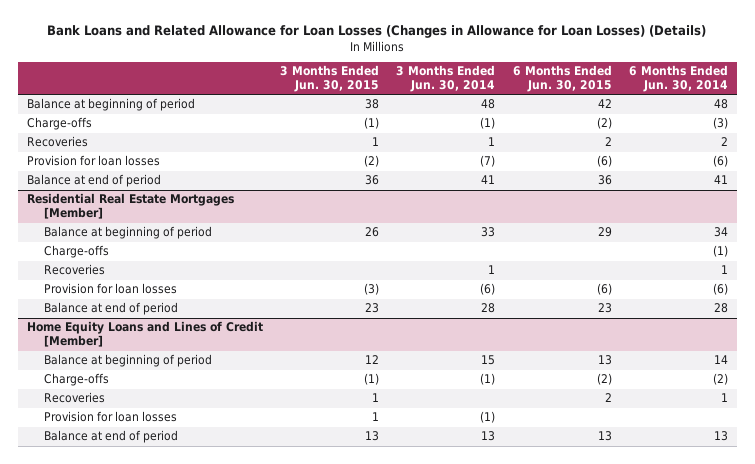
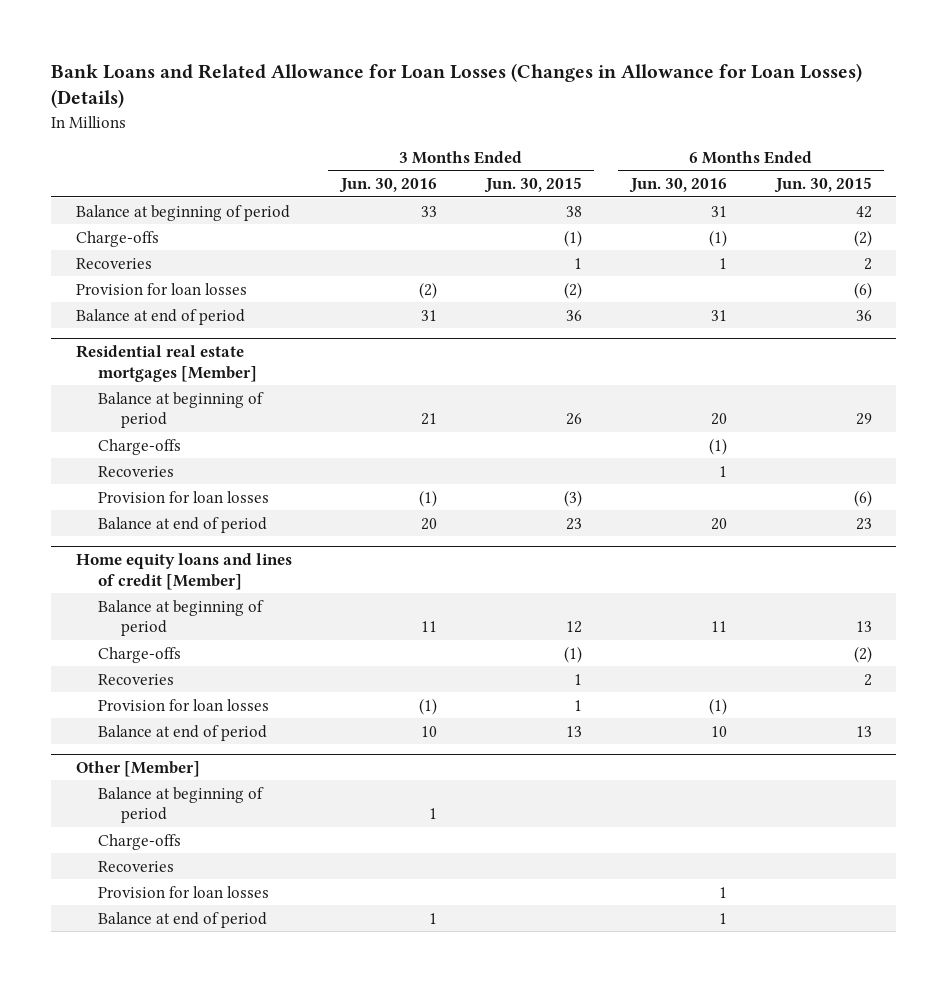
[396,65,496,93] 3 Months Ended Jun. 30, 2014 -> none
[628,65,728,93] 6 Months Ended Jun. 30, 2014 -> none
none -> [338,178,437,194] Jun. 30, 2016
none -> [628,178,727,194] Jun. 30, 2016
[26,193,234,220] Residential Real Estate Mortgages [Member] -> [75,345,258,382] Residential real estate mortgages [Member]
[26,321,263,348] Home Equity Loans and Lines of Credit [Member] -> [75,553,292,590] Home equity loans and lines of credit [Member]
none -> [75,761,200,778] Other [Member]
none -> [98,786,265,824] Balance at beginning of period
none -> [98,833,182,850] Charge-offs
none -> [98,860,175,872] Recoveries
none -> [98,885,270,898] Provision for loan losses
none -> [98,911,268,928] Balance at end of period

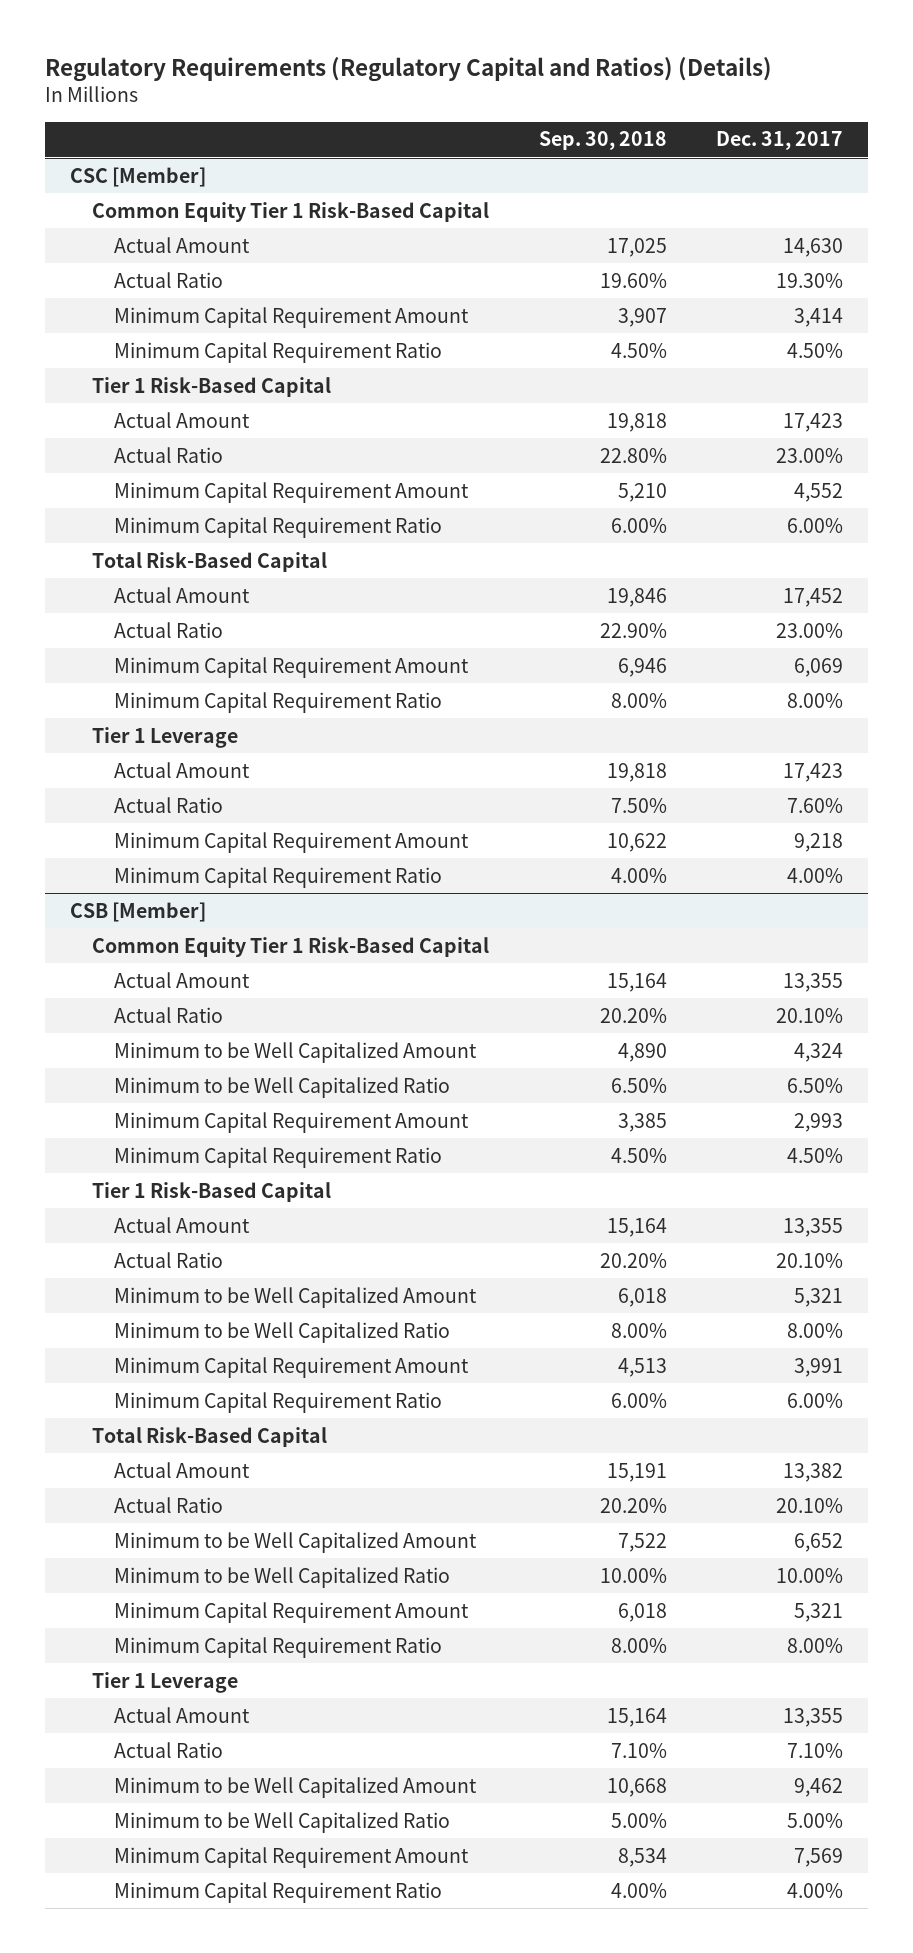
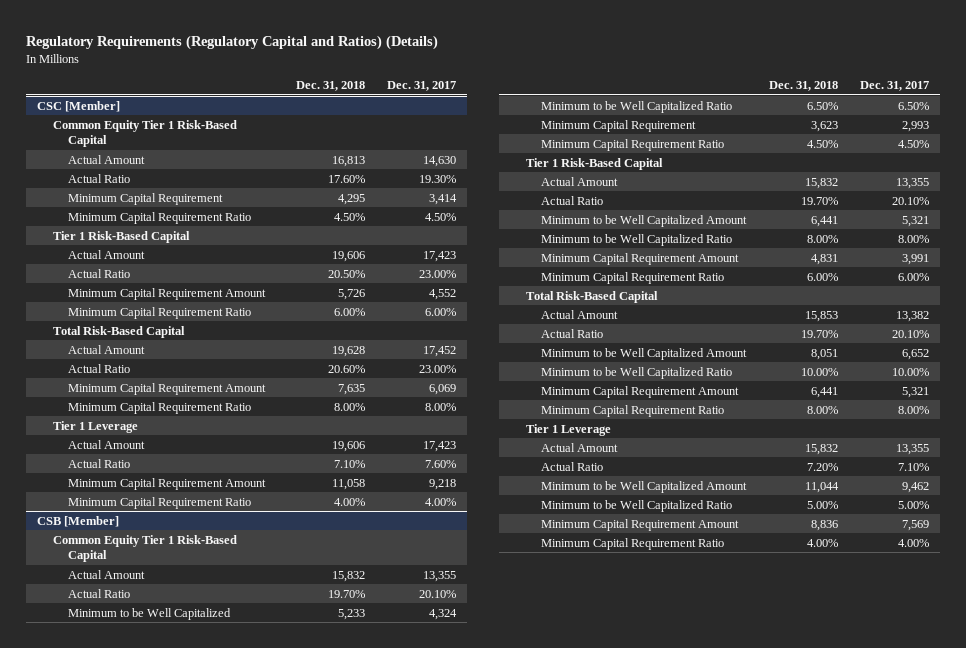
[538,131,667,151] Sep. 30, 2018 -> none
none -> [295,81,365,92] Dec. 31, 2018
[114,306,470,328] Minimum Capital Requirement Amount -> [68,192,224,205] Minimum Capital Requirement
[114,1041,478,1063] Minimum to be Well Capitalized Amount -> [68,607,232,620] Minimum to be Well Capitalized
[114,1111,470,1133] Minimum Capital Requirement Amount -> [541,119,697,132] Minimum Capital Requirement

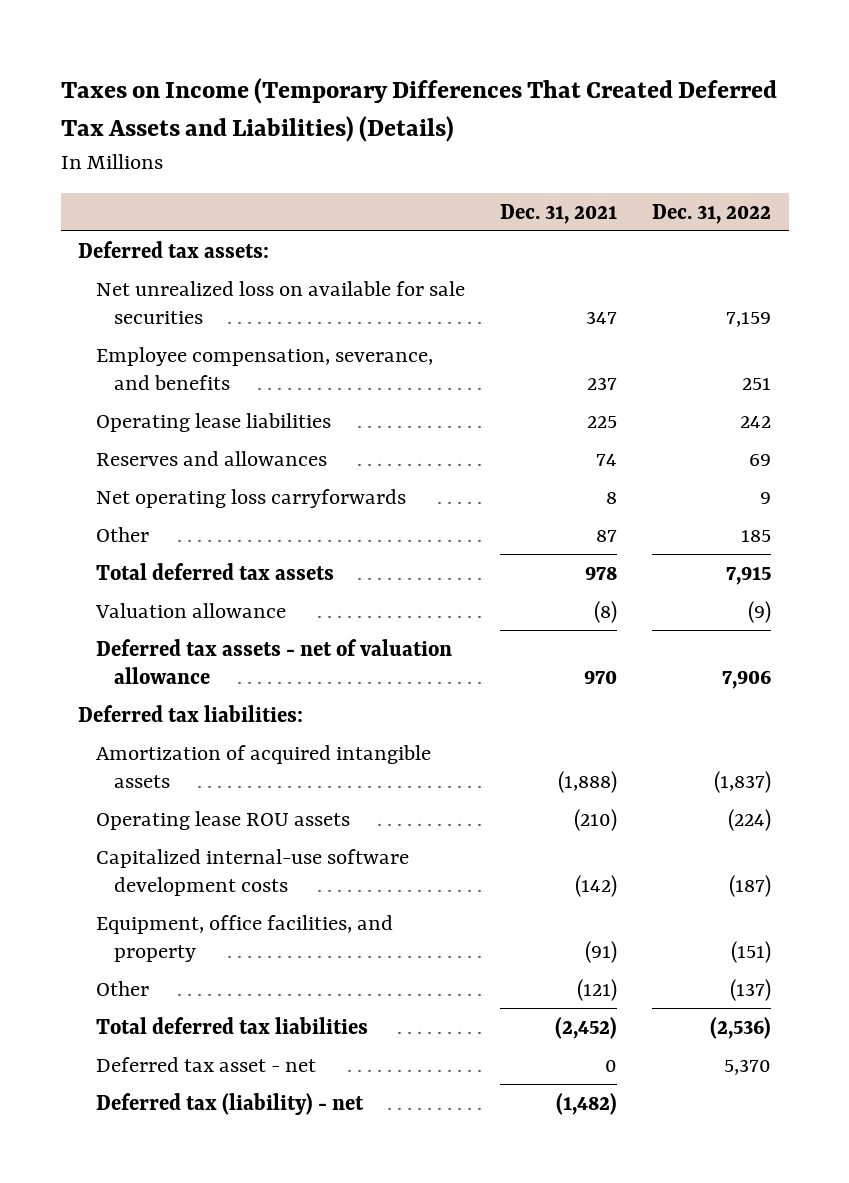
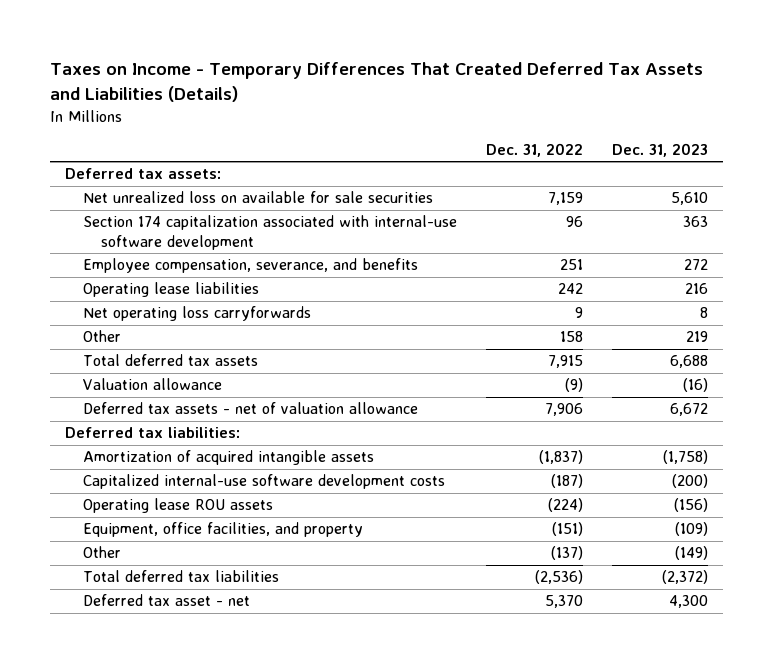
[60,78,777,142] Taxes on Income (Temporary Differences That Created Deferred Tax Assets and Liabilities) (Details) -> [50,62,704,102] Taxes on Income - Temporary Differences That Created Deferred Tax Assets and Liabilities (Details)
[500,203,618,224] Dec. 31, 2021 -> none
none -> [612,142,709,157] Dec. 31, 2023
none -> [82,215,457,251] Section 174 capitalization associated with internal-use software development
[95,450,327,466] Reserves and allowances -> none
[741,529,772,542] 185 -> [560,331,584,343] 158
[95,810,350,830] Operating lease ROU assets -> [82,498,273,514] Operating lease ROU assets
[95,1092,364,1115] Deferred tax (liability) - net -> none

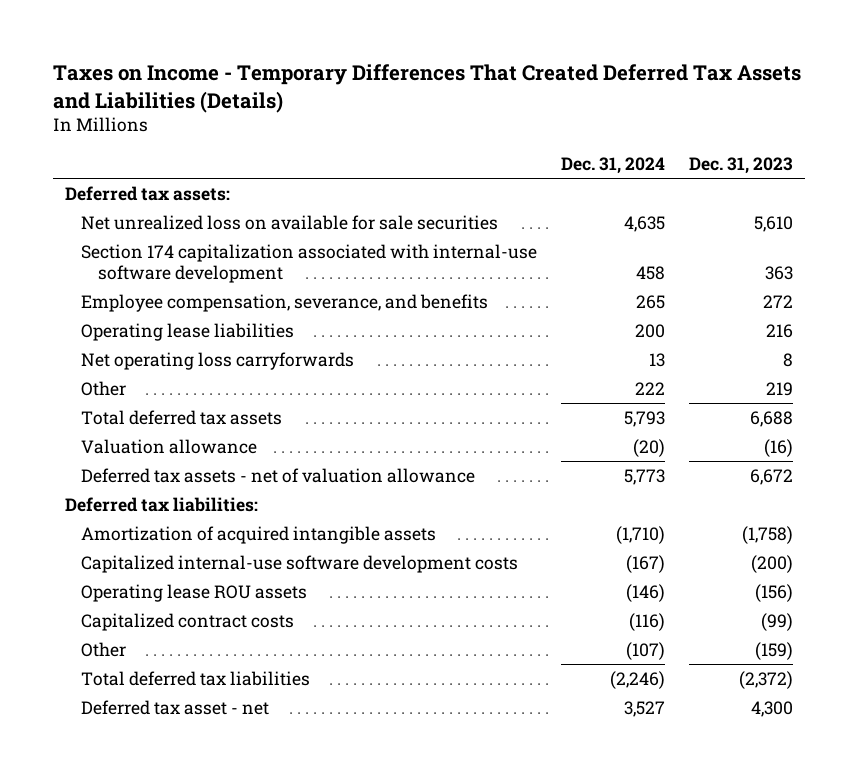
[486,142,584,157] Dec. 31, 2022 -> none
none -> [561,157,666,175] Dec. 31, 2024
[82,522,363,538] Equipment, office facilities, and property -> none
none -> [81,613,295,632] Capitalized contract costs
[675,546,709,561] (149) -> [755,642,794,661] (159)

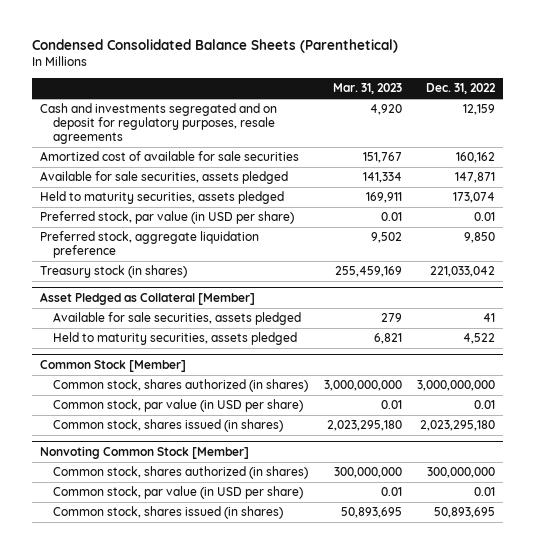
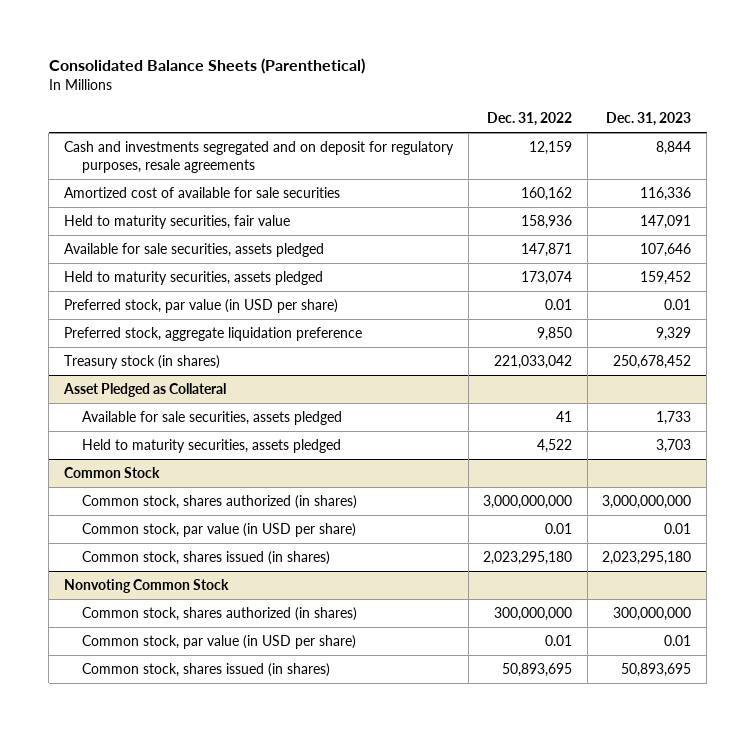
[31,39,398,54] Condensed Consolidated Balance Sheets (Parenthetical) -> [48,57,365,74] Consolidated Balance Sheets (Parenthetical)
[332,83,402,95] Mar. 31, 2023 -> none
none -> [606,112,692,127] Dec. 31, 2023
none -> [64,215,291,230] Held to maturity securities, fair value
[39,292,255,306] Asset Pledged as Collateral [Member] -> [63,383,227,398] Asset Pledged as Collateral
[39,360,186,373] Common Stock [Member] -> [64,467,161,479] Common Stock
[39,446,249,460] Nonvoting Common Stock [Member] -> [64,579,230,594] Nonvoting Common Stock

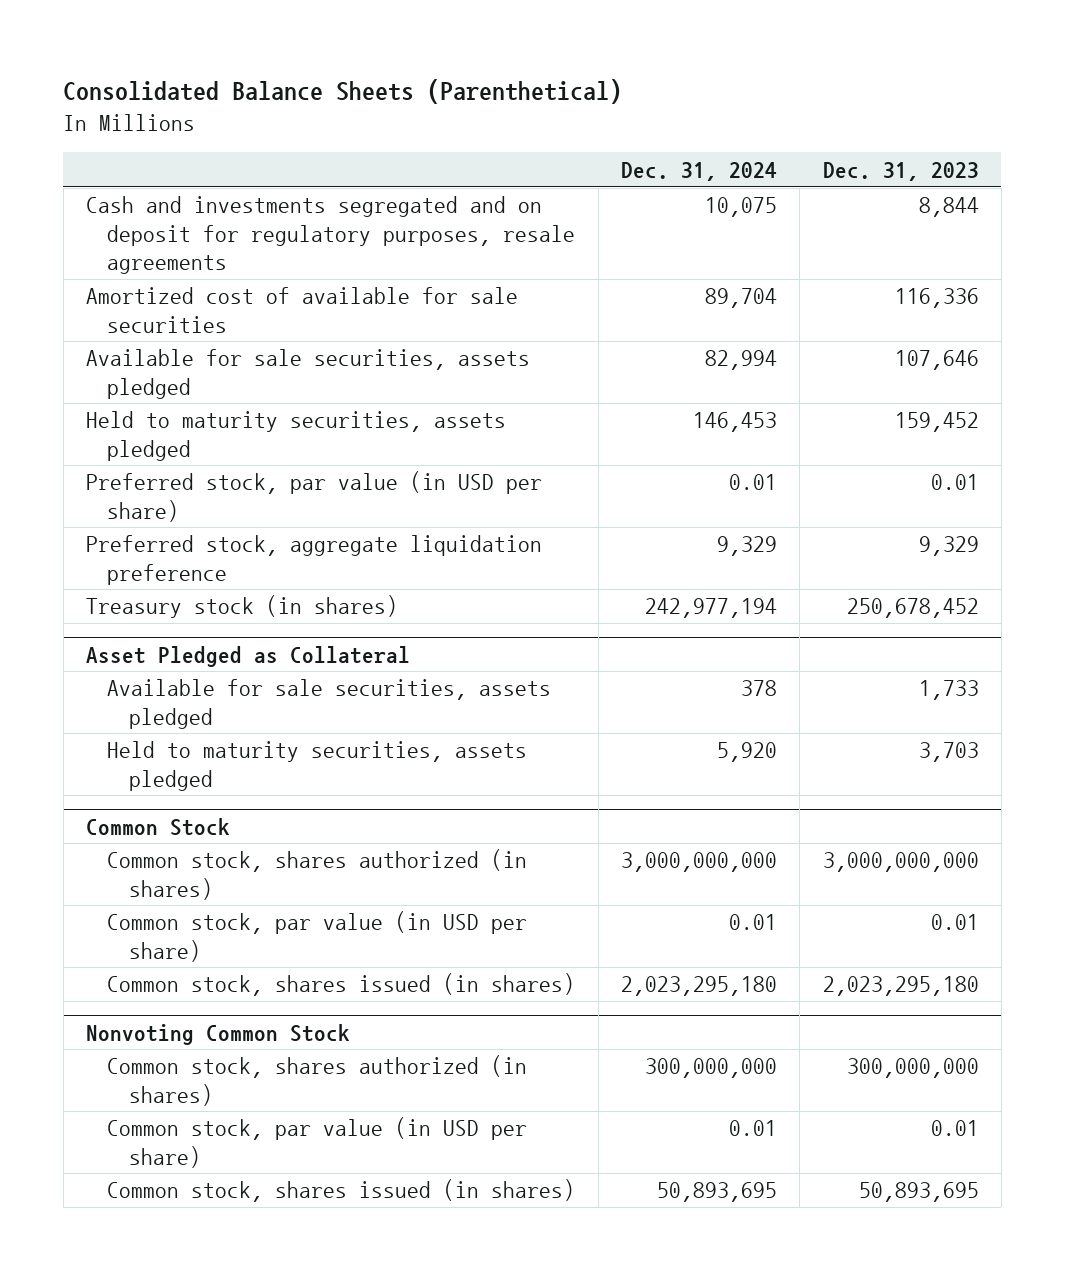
[487,112,573,127] Dec. 31, 2022 -> none
none -> [620,161,777,181] Dec. 31, 2024
[64,215,291,230] Held to maturity securities, fair value -> none

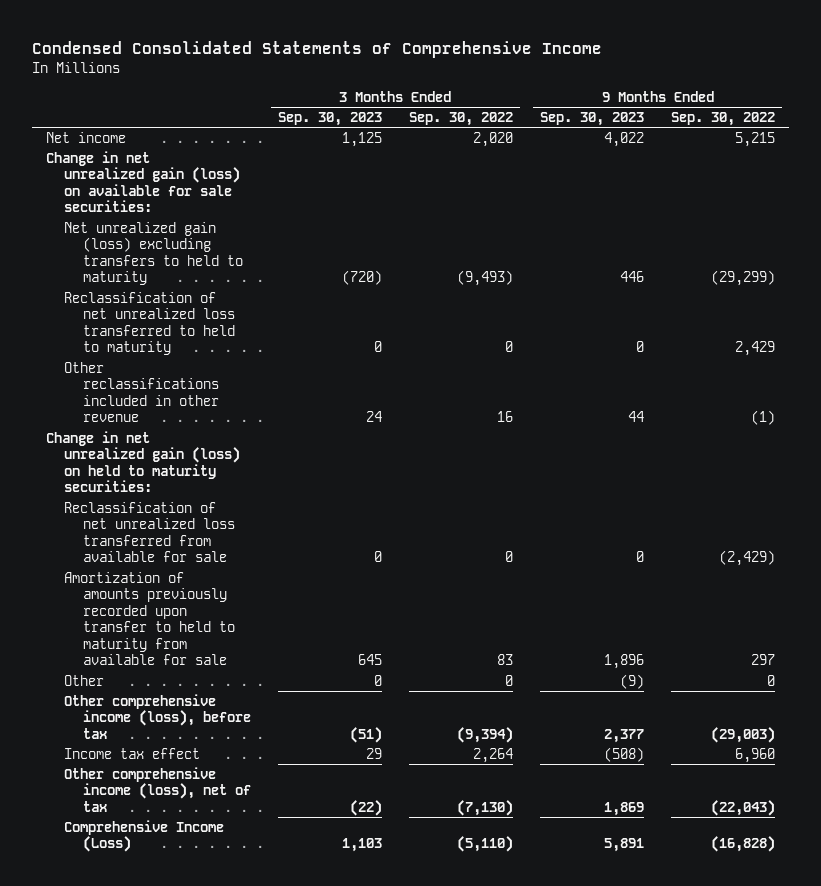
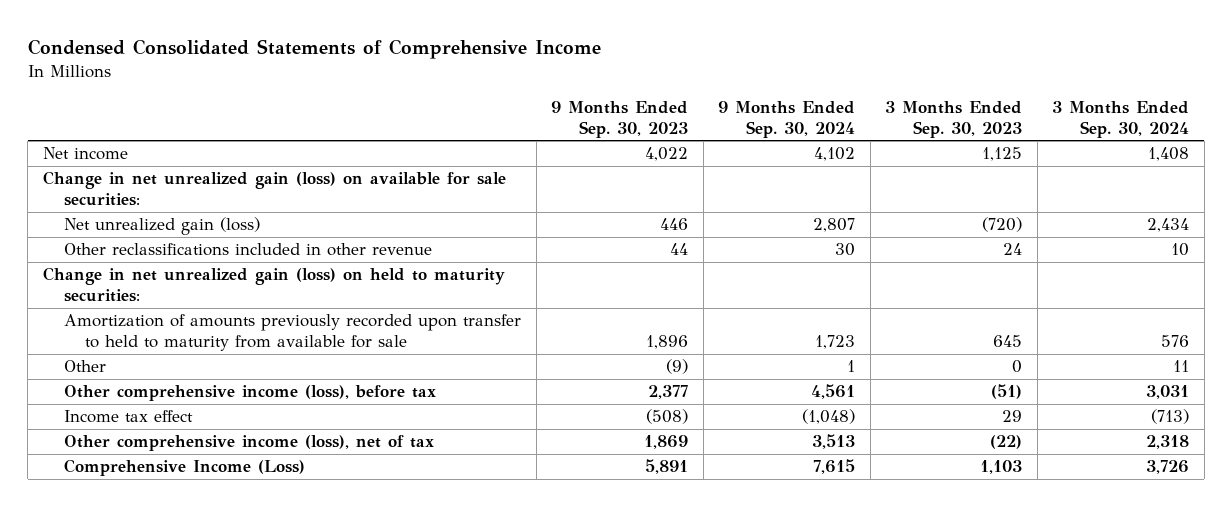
[408,112,513,127] Sep. 30, 2022 -> none
[671,112,776,127] Sep. 30, 2022 -> none
none -> [718,100,856,138] 9 Months Ended Sep. 30, 2024
none -> [1052,100,1190,138] 3 Months Ended Sep. 30, 2024
[64,292,235,356] Reclassification of net unrealized loss transferred to held to maturity -> none
[64,222,243,286] Net unrealized gain (loss) excluding transfers to held to maturity -> [64,217,261,236] Net unrealized gain (loss)
[64,502,235,563] Reclassification of net unrealized loss transferred from available for sale -> none

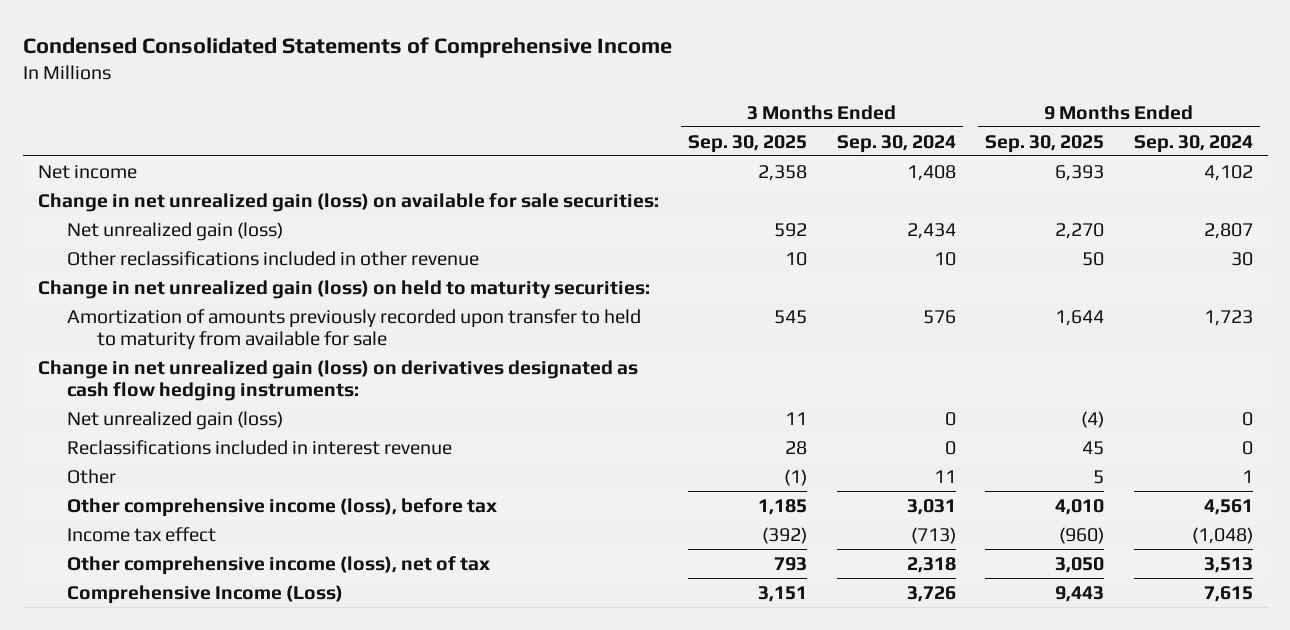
[551,100,689,138] 9 Months Ended Sep. 30, 2023 -> none
[885,100,1023,138] 3 Months Ended Sep. 30, 2023 -> none
none -> [688,134,808,153] Sep. 30, 2025
none -> [985,134,1105,153] Sep. 30, 2025
none -> [37,359,638,402] Change in net unrealized gain (loss) on derivatives designated as cash flow hedging instruments:
none -> [67,410,284,430] Net unrealized gain (loss)
none -> [67,439,453,455] Reclassifications included in interest revenue

